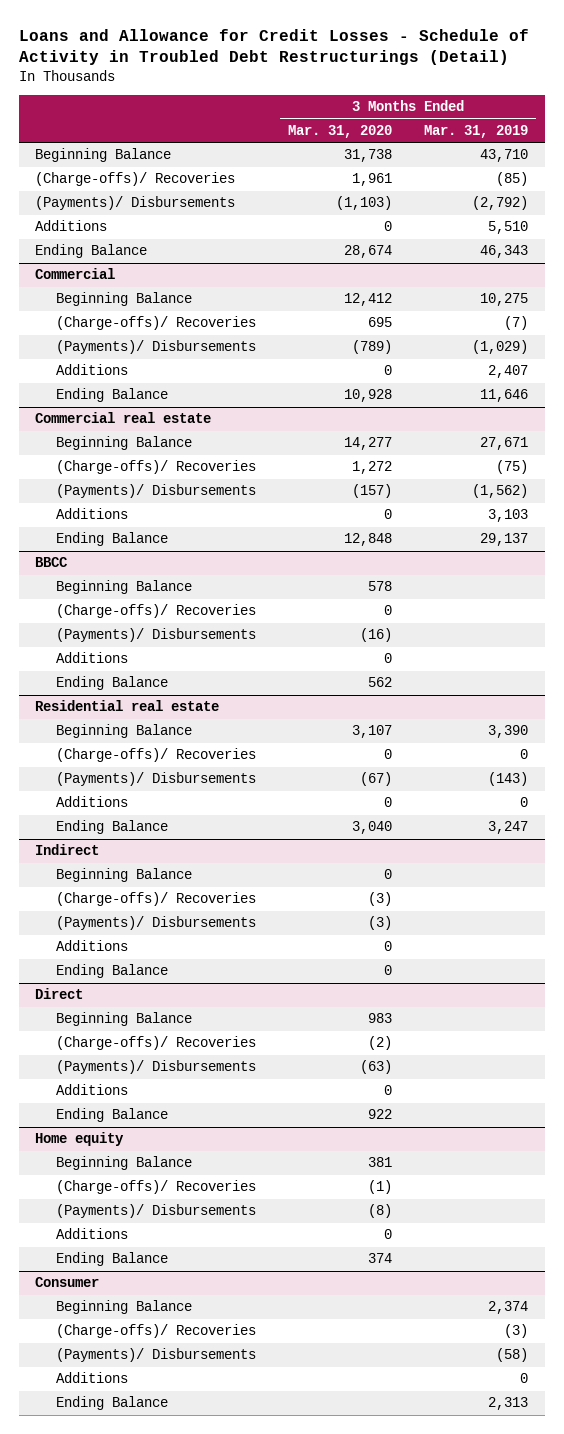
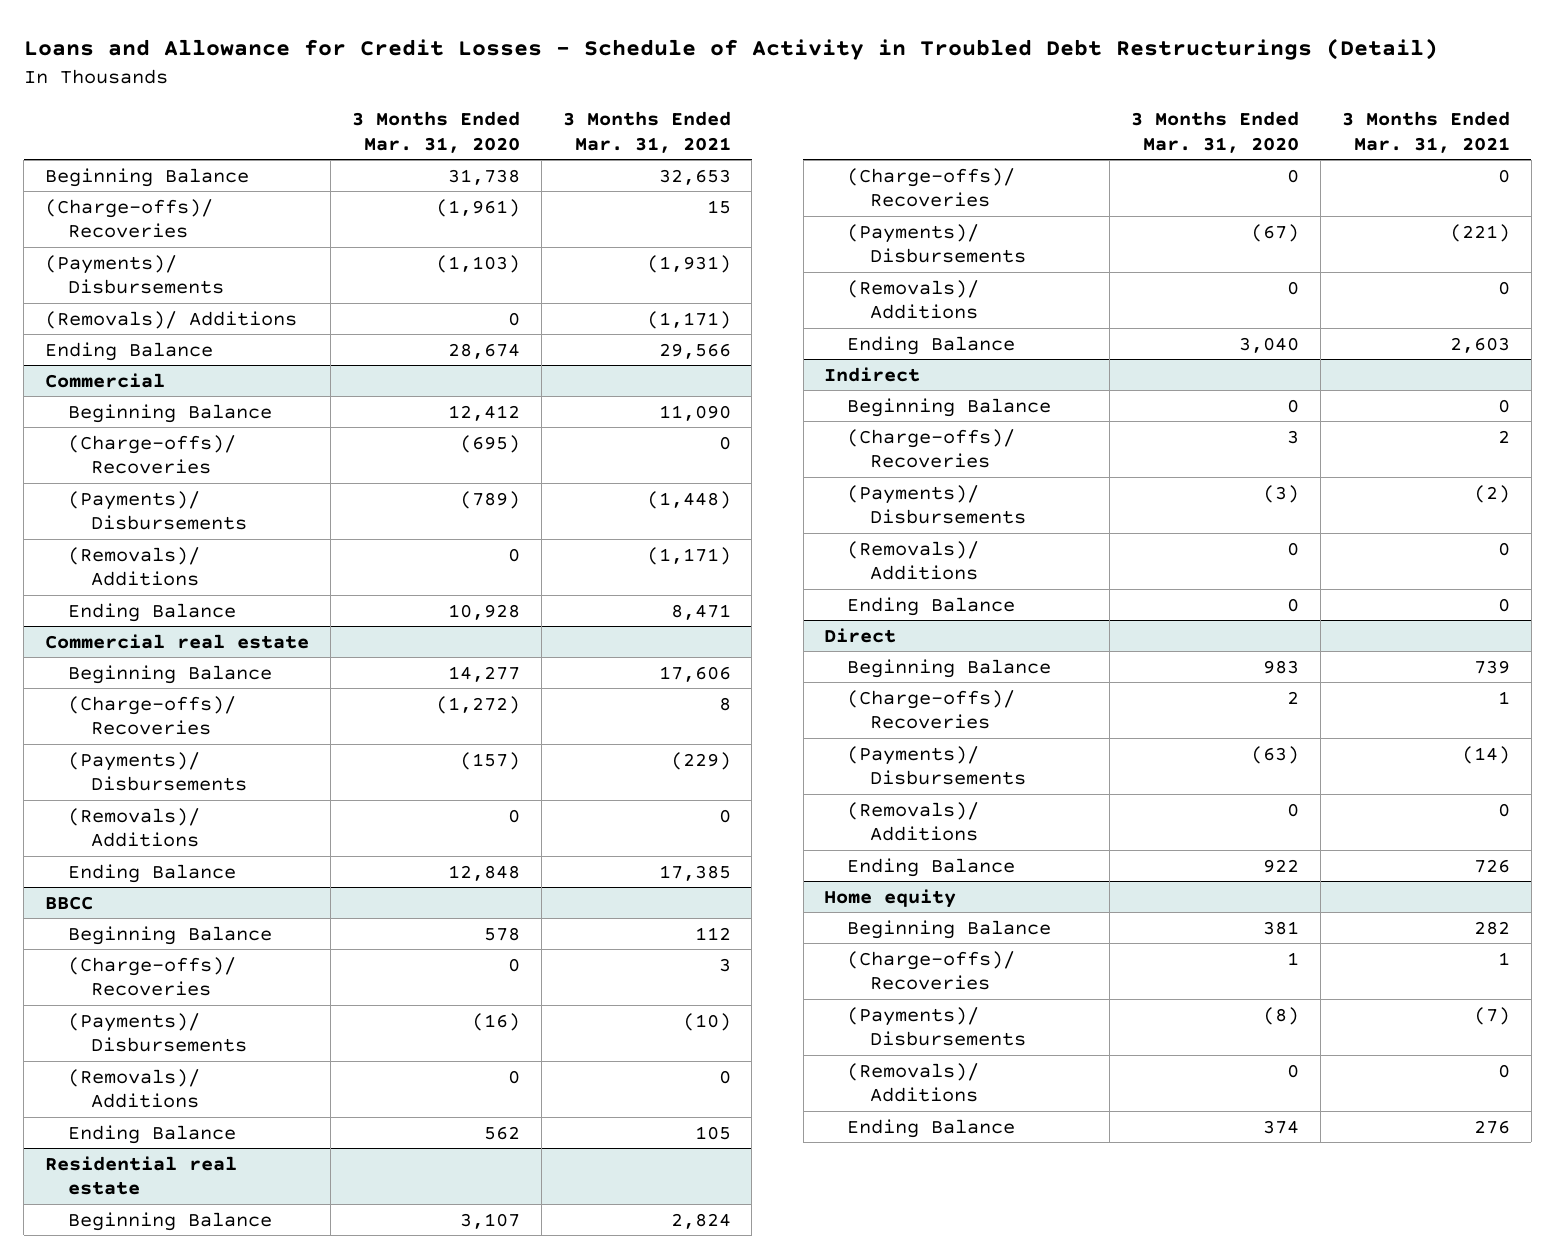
[424,125,529,139] Mar. 31, 2019 -> none
none -> [562,111,731,153] 3 Months Ended Mar. 31, 2021
[352,173,393,187] 1,961 -> [435,198,520,217] (1,961)
[35,220,108,232] Additions -> [44,310,297,329] (Removals)/ Additions
[368,317,393,328] 695 -> [459,434,520,453] (695)
[56,364,129,376] Additions -> [67,546,200,587] (Removals)/ Additions
[352,461,393,475] 1,272 -> [435,695,520,714] (1,272)
[56,508,129,520] Additions -> [67,807,200,848] (Removals)/ Additions
[56,652,129,664] Additions -> [67,1068,200,1109] (Removals)/ Additions
[56,796,129,808] Additions -> [847,279,980,320] (Removals)/ Additions
[368,892,393,907] (3) -> [1287,429,1300,444] 3
[56,940,129,952] Additions -> [847,540,980,581] (Removals)/ Additions
[368,1036,393,1051] (2) -> [1287,690,1300,704] 2
[56,1084,129,1096] Additions -> [847,801,980,842] (Removals)/ Additions
[368,1180,393,1195] (1) -> [1287,951,1300,965] 1
[56,1228,129,1240] Additions -> [847,1062,980,1103] (Removals)/ Additions
[35,1277,100,1288] Consumer -> none
[56,1300,193,1315] Beginning Balance -> none
[56,1324,257,1339] (Charge-offs)/ Recoveries -> none
[56,1348,257,1363] (Payments)/ Disbursements -> none
[56,1372,129,1384] Additions -> none
[56,1396,169,1411] Ending Balance -> none

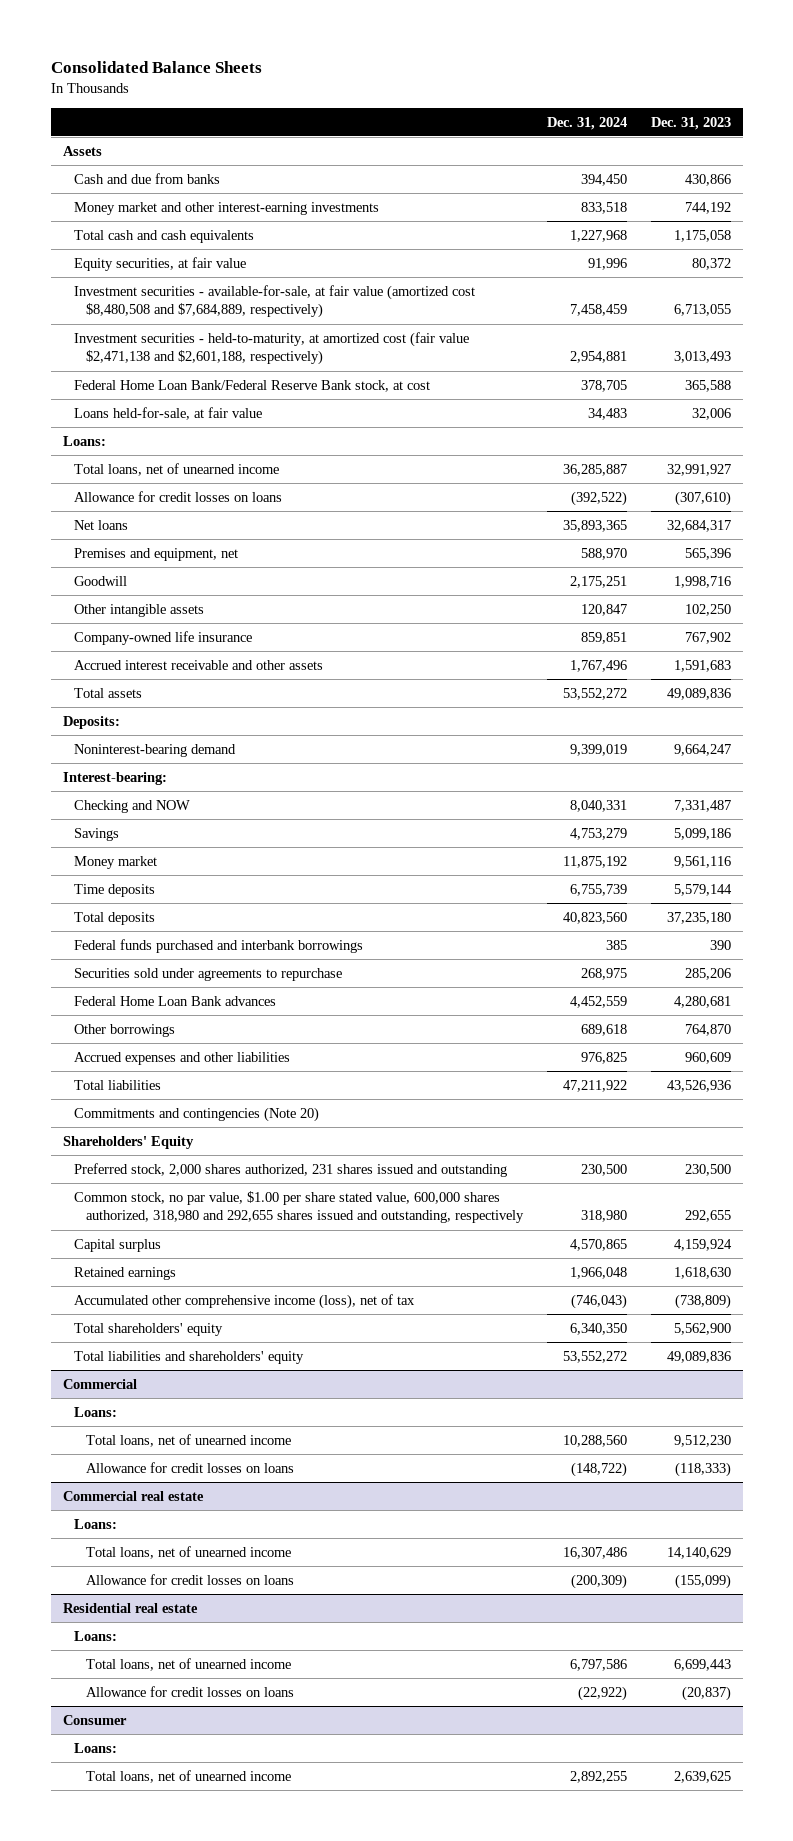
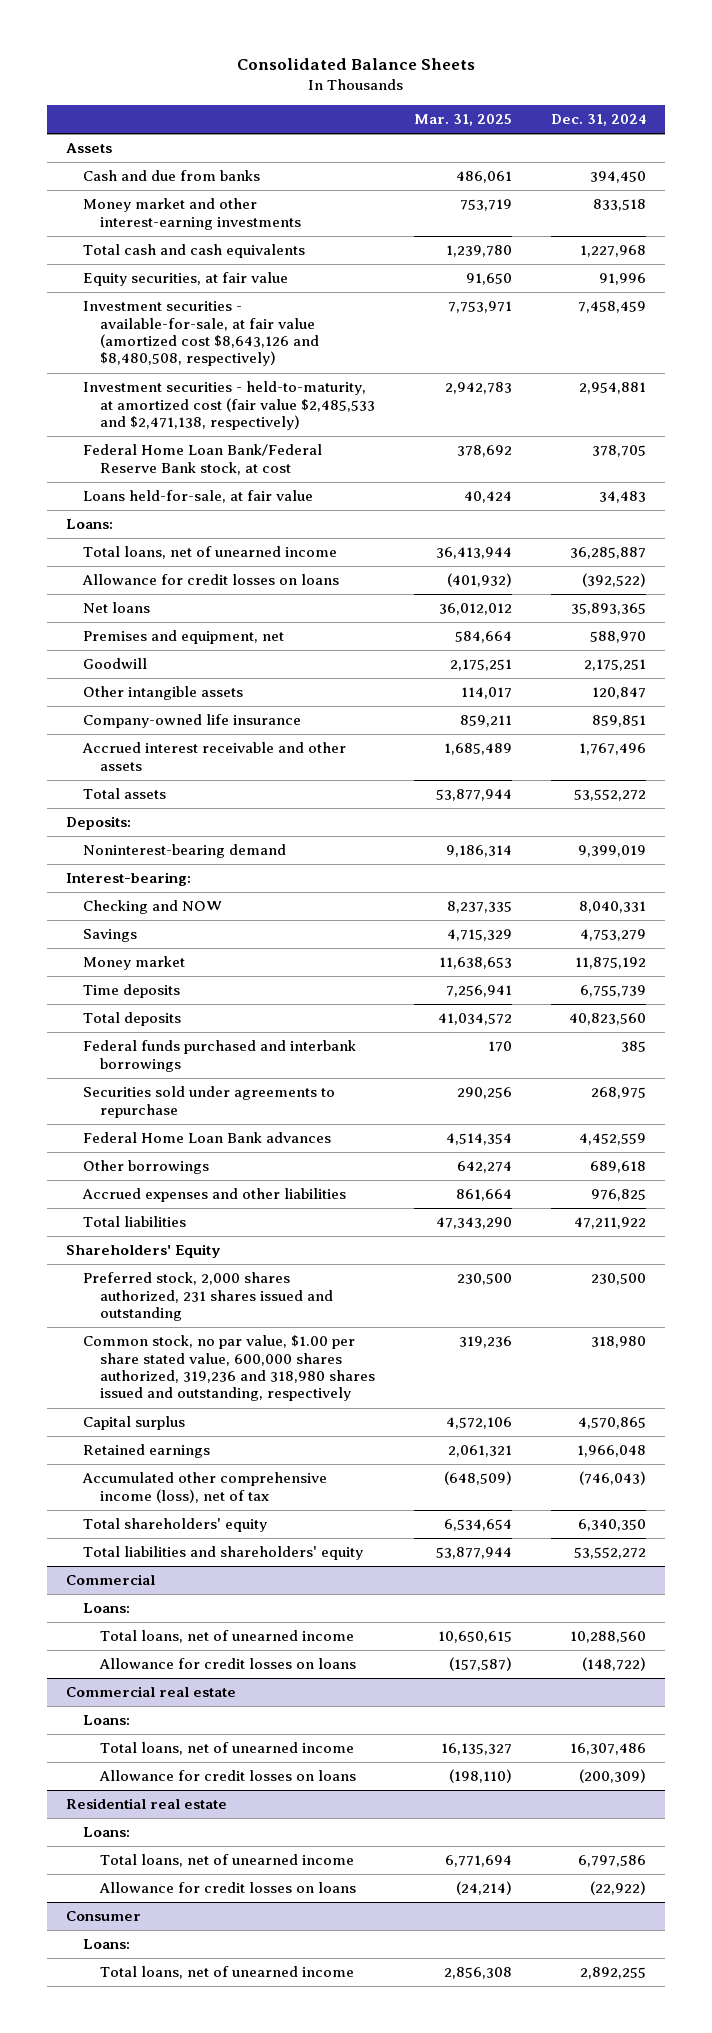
[650,116,731,130] Dec. 31, 2023 -> none
none -> [414,114,513,127] Mar. 31, 2025
[74,284,476,319] Investment securities - available-for-sale, at fair value (amortized cost $8,480,508 and $7,684,889, respectively) -> [83,301,320,367] Investment securities - available-for-sale, at fair value (amortized cost $8,643,126 and $8,480,508, respectively)
[74,331,470,366] Investment securities - held-to-maturity, at amortized cost (fair value $2,471,138 and $2,601,188, respectively) -> [83,381,376,431] Investment securities - held-to-maturity, at amortized cost (fair value $2,485,533 and $2,471,138, respectively)
[74,1106,320,1122] Commitments and contingencies (Note 20) -> none
[74,1190,525,1224] Common stock, no par value, $1.00 per share stated value, 600,000 shares authorized, 318,980 and 292,655 shares issued and outstanding, respectively -> [83,1335,376,1402] Common stock, no par value, $1.00 per share stated value, 600,000 shares authorized, 319,236 and 318,980 shares issued and outstanding, respectively

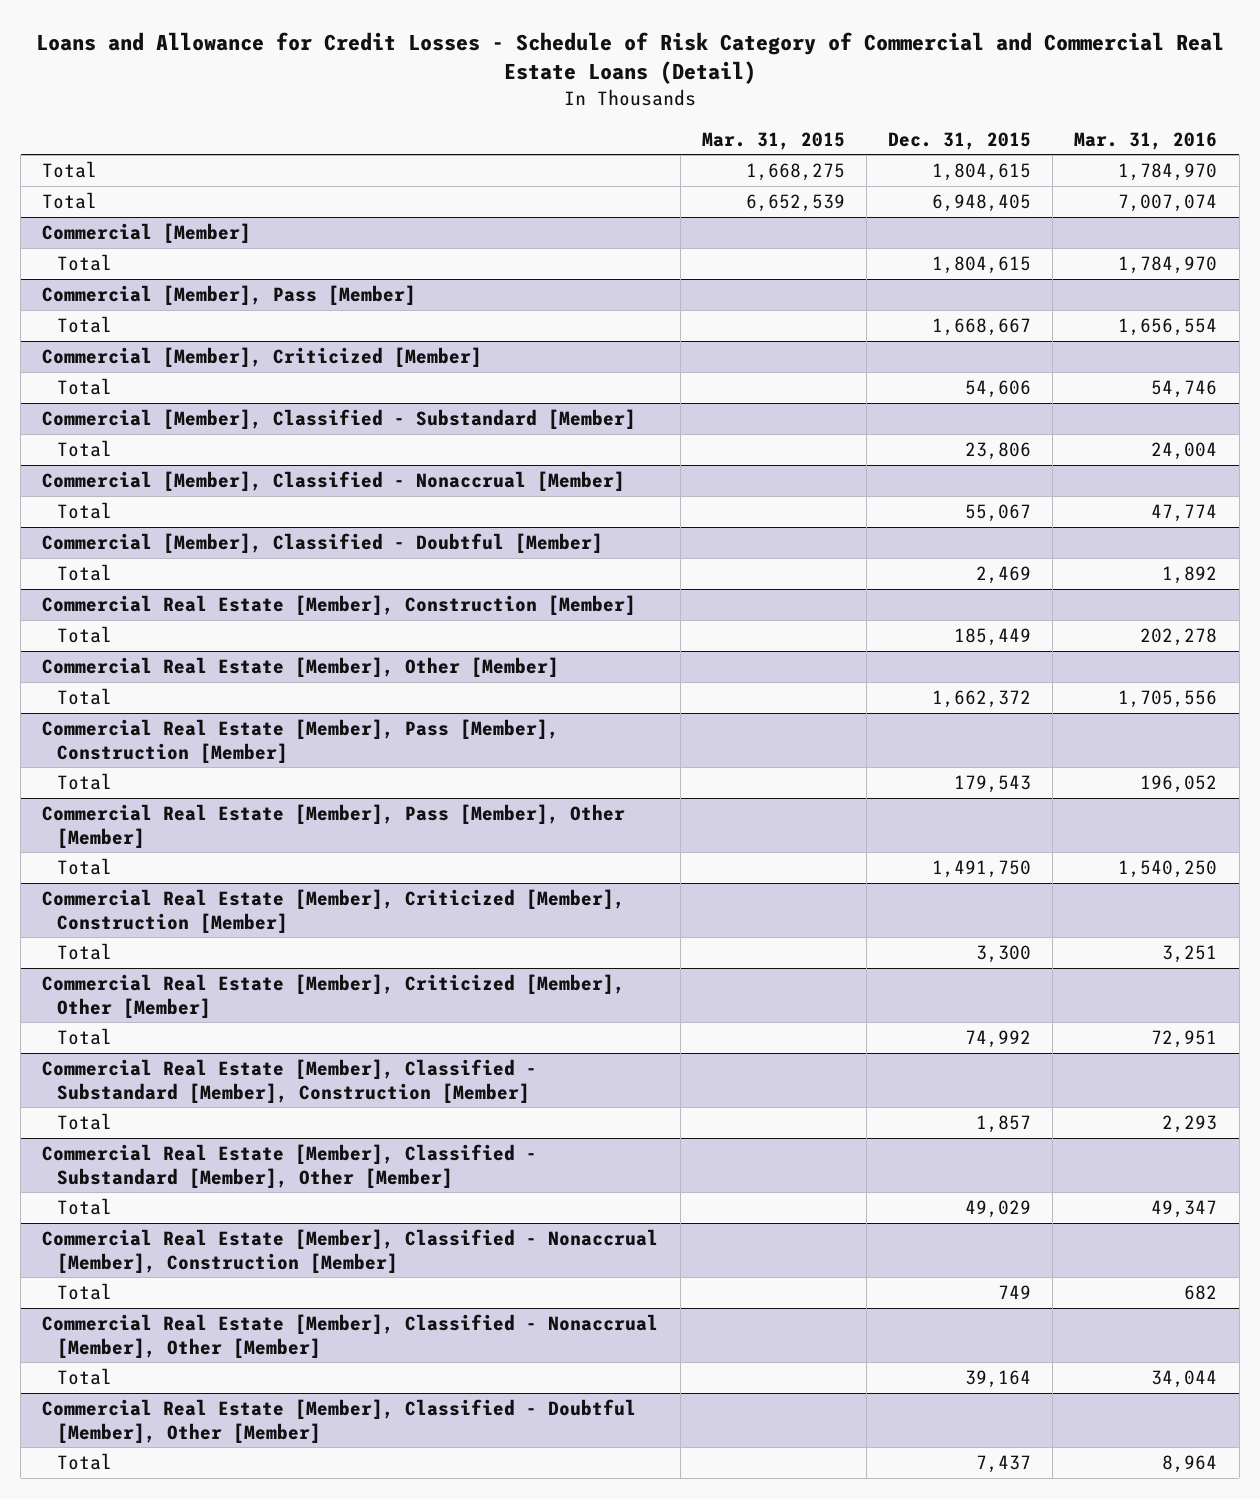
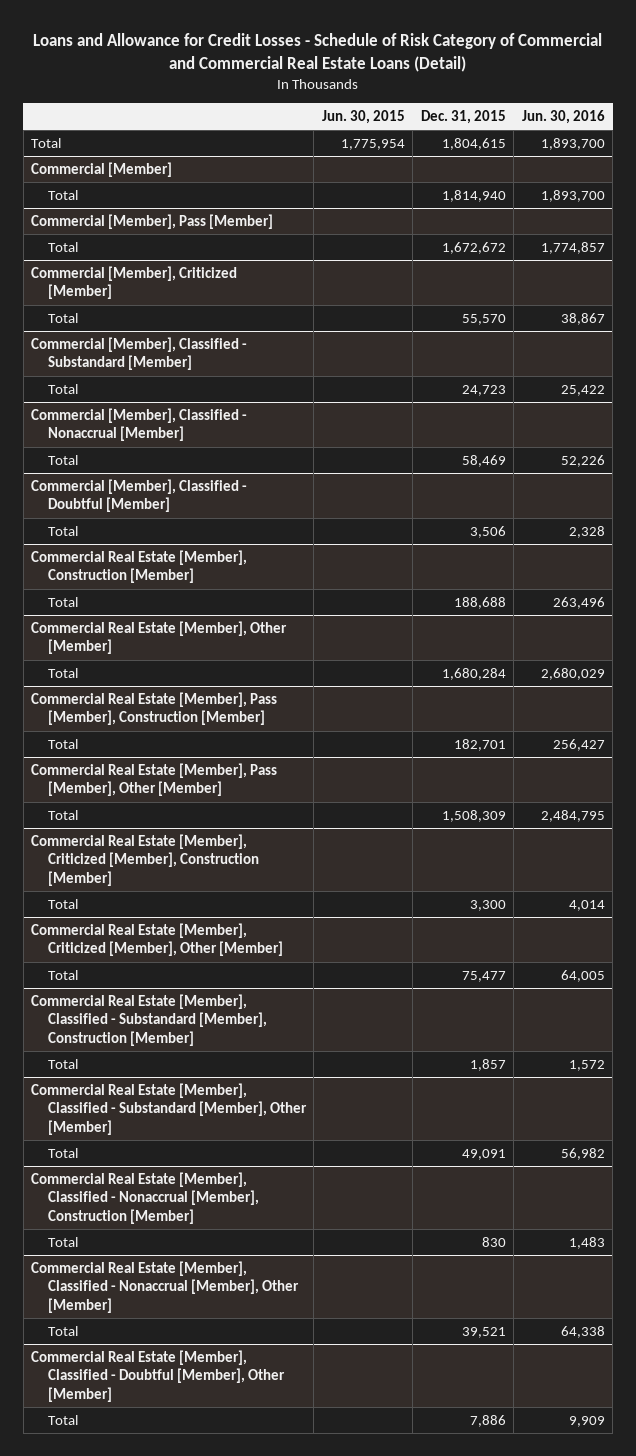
[701,131,845,150] Mar. 31, 2015 -> none
[1074,131,1218,150] Mar. 31, 2016 -> none
none -> [321,110,405,125] Jun. 30, 2015
none -> [521,110,605,125] Jun. 30, 2016
[42,192,98,210] Total -> none
[932,256,1032,275] 1,804,615 -> [441,189,506,202] 1,814,940
[932,318,1032,337] 1,668,667 -> [441,241,506,254] 1,672,672
[965,380,1032,399] 54,606 -> [461,313,506,325] 55,570
[965,442,1032,461] 23,806 -> [461,384,506,396] 24,723
[965,504,1032,523] 55,067 -> [461,454,506,467] 58,469
[976,566,1032,585] 2,469 -> [469,525,506,538] 3,506
[954,628,1032,647] 185,449 -> [453,596,506,609] 188,688
[932,690,1032,709] 1,662,372 -> [441,667,506,680] 1,680,284
[954,775,1032,794] 179,543 -> [453,738,506,751] 182,701
[932,860,1032,879] 1,491,750 -> [441,809,506,822] 1,508,309
[965,1030,1032,1049] 74,992 -> [461,970,506,982] 75,477
[965,1200,1032,1219] 49,029 -> [461,1148,506,1160] 49,091
[998,1285,1032,1300] 749 -> [481,1236,506,1247] 830
[965,1370,1032,1389] 39,164 -> [461,1326,506,1338] 39,521
[976,1455,1032,1474] 7,437 -> [469,1414,506,1427] 7,886

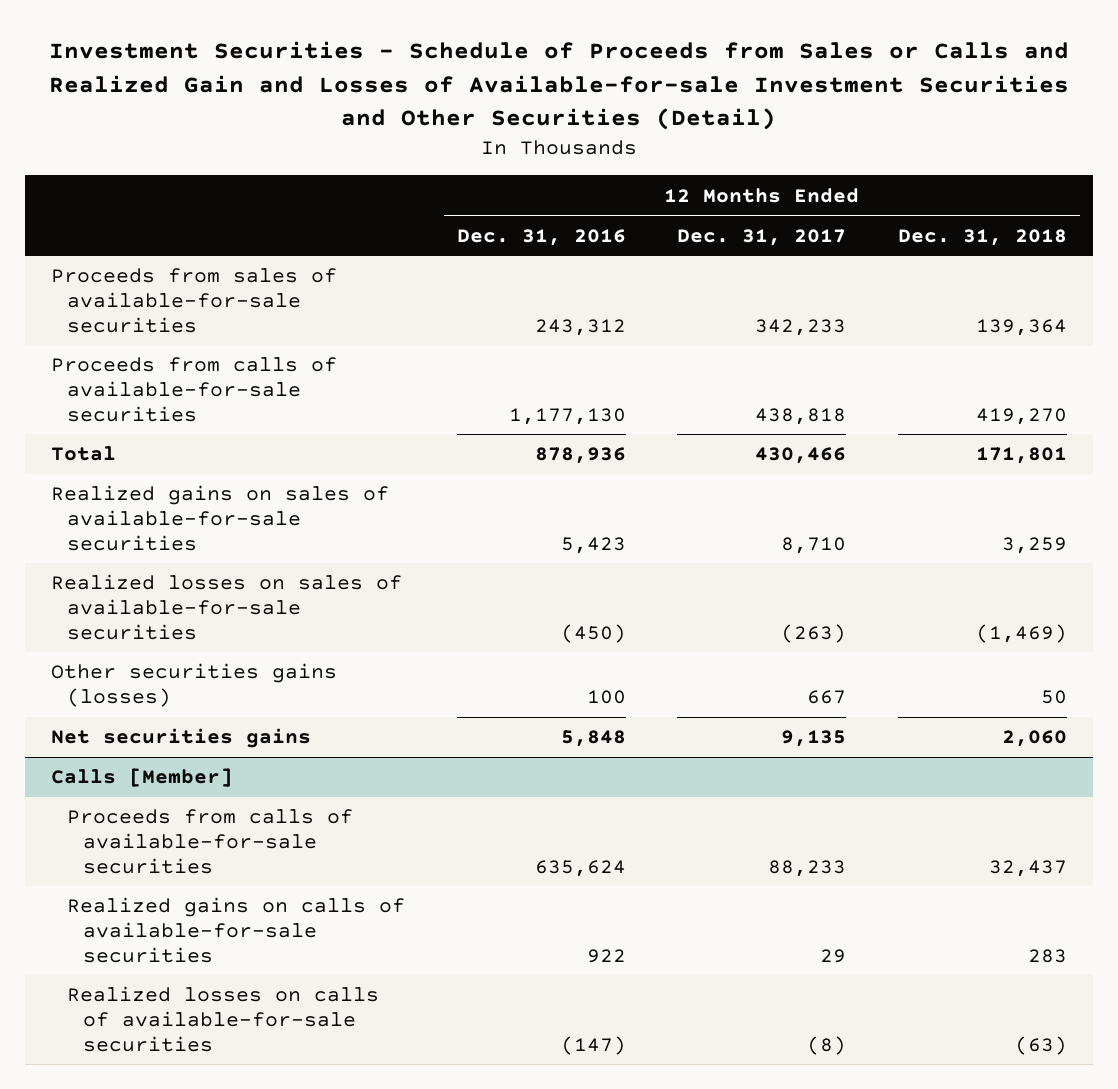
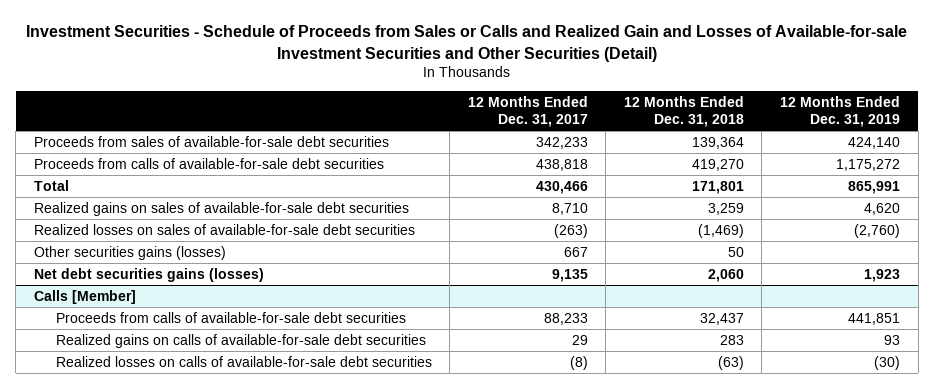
[456,228,626,246] Dec. 31, 2016 -> none
none -> [780,95,901,128] 12 Months Ended Dec. 31, 2019
[50,268,337,333] Proceeds from sales of available-for-sale securities -> [33,135,389,147] Proceeds from sales of available-for-sale debt securities
[50,357,337,422] Proceeds from calls of available-for-sale securities -> [33,157,384,169] Proceeds from calls of available-for-sale debt securities
[50,485,389,551] Realized gains on sales of available-for-sale securities -> [33,201,409,216] Realized gains on sales of available-for-sale debt securities
[50,574,402,640] Realized losses on sales of available-for-sale securities -> [33,223,415,235] Realized losses on sales of available-for-sale debt securities
[50,728,311,749] Net securities gains -> [33,267,264,282] Net debt securities gains (losses)
[66,809,353,874] Proceeds from calls of available-for-sale securities -> [55,311,406,323] Proceeds from calls of available-for-sale debt securities
[66,897,405,963] Realized gains on calls of available-for-sale securities -> [55,333,426,348] Realized gains on calls of available-for-sale debt securities
[66,986,379,1052] Realized losses on calls of available-for-sale securities -> [55,355,432,367] Realized losses on calls of available-for-sale debt securities

